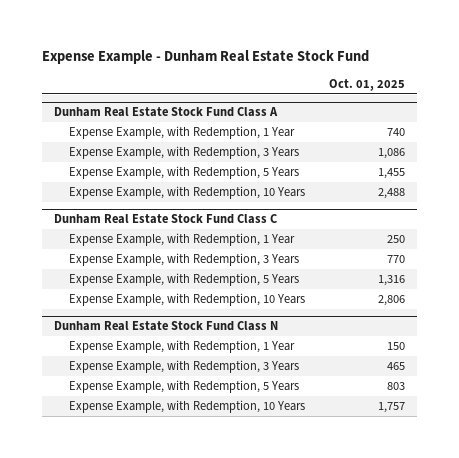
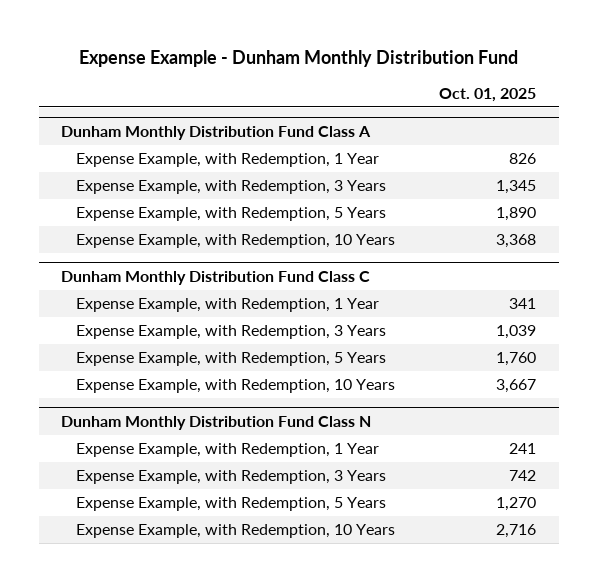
[41,50,369,65] Expense Example - Dunham Real Estate Stock Fund -> [78,49,518,67] Expense Example - Dunham Monthly Distribution Fund
[54,107,279,118] Dunham Real Estate Stock Fund Class A -> none
[54,214,278,225] Dunham Real Estate Stock Fund Class C -> none
[54,321,279,332] Dunham Real Estate Stock Fund Class N -> none
none -> [61,125,372,140] Dunham Monthly Distribution Fund Class A
[386,128,405,137] 740 -> [509,153,537,165] 826
[377,148,405,160] 1,086 -> [496,180,537,195] 1,345
[377,168,405,180] 1,455 -> [496,207,537,222] 1,890
[377,188,405,200] 2,488 -> [496,234,537,249] 3,368
none -> [61,270,371,285] Dunham Monthly Distribution Fund Class C
[386,235,405,244] 250 -> [509,298,537,310] 341
[386,255,405,264] 770 -> [496,325,537,340] 1,039
[377,275,405,287] 1,316 -> [496,352,537,367] 1,760
[377,295,405,307] 2,806 -> [496,379,537,394] 3,667
none -> [61,415,372,430] Dunham Monthly Distribution Fund Class N
[386,342,405,351] 150 -> [509,443,537,455] 241
[386,362,405,371] 465 -> [509,470,537,482] 742
[386,382,405,391] 803 -> [496,497,537,512] 1,270
[377,402,405,414] 1,757 -> [496,524,537,539] 2,716

